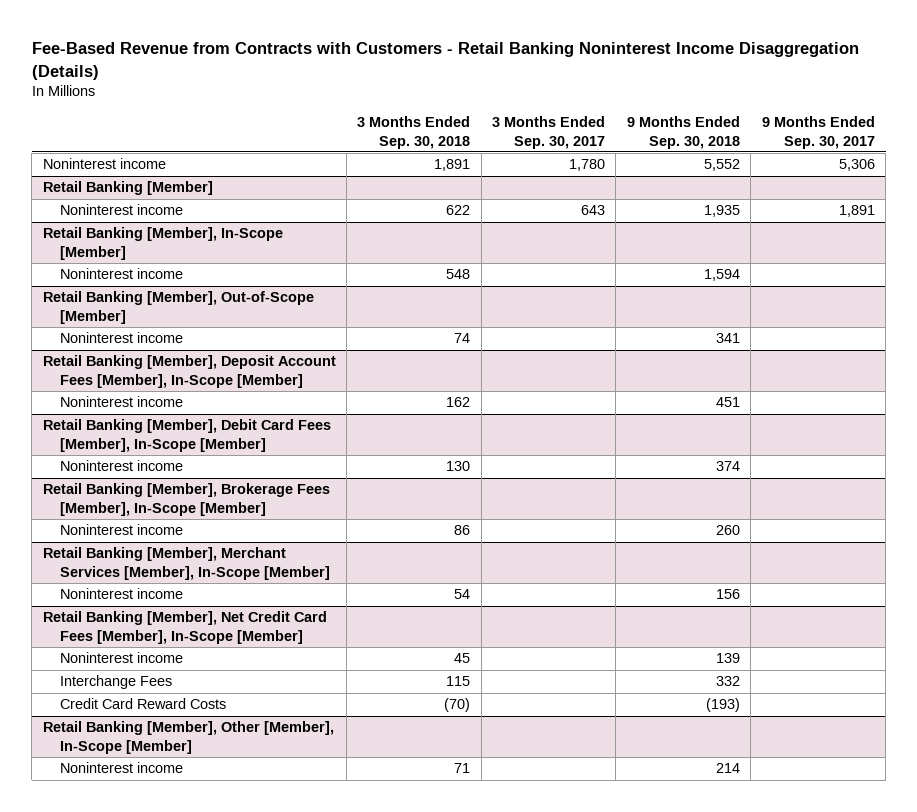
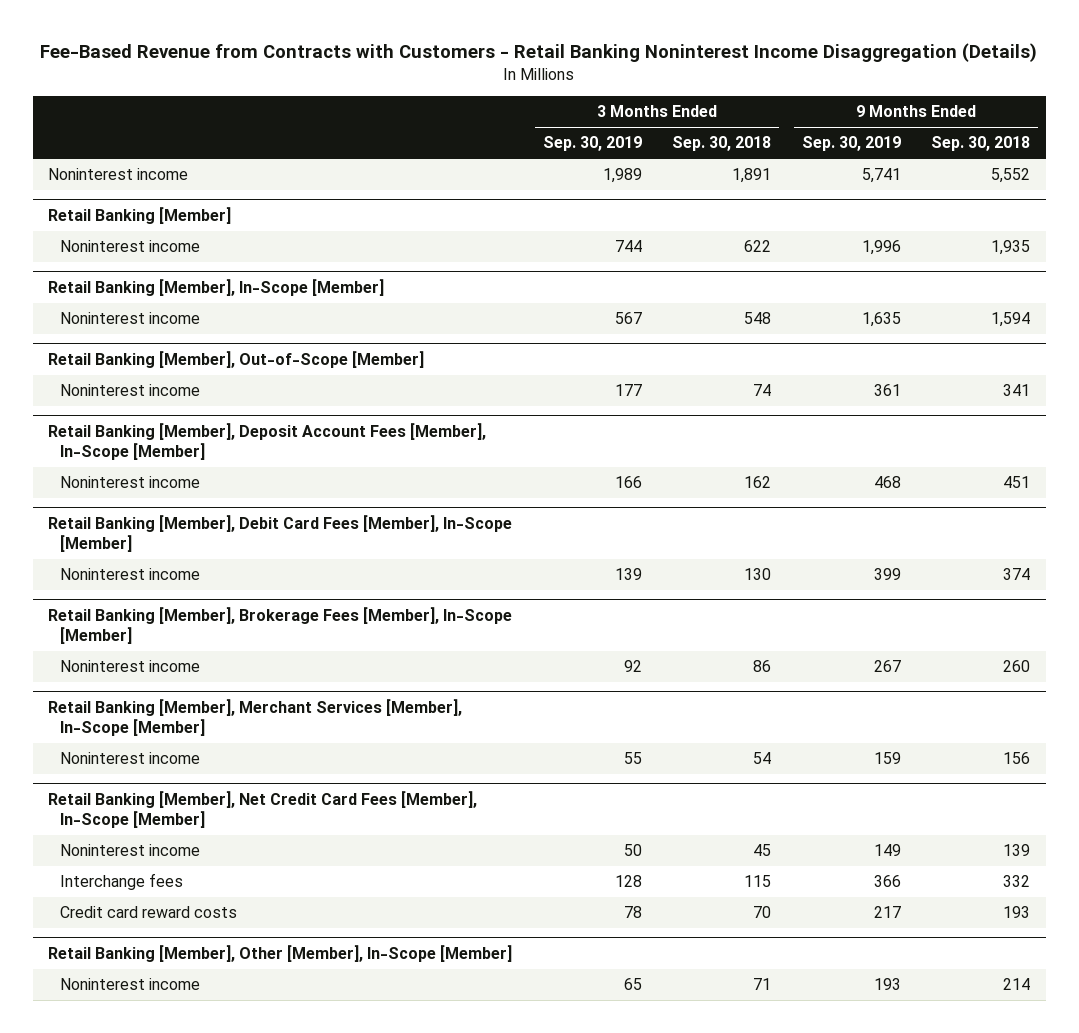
[492,115,606,149] 3 Months Ended Sep. 30, 2017 -> none
[761,115,875,149] 9 Months Ended Sep. 30, 2017 -> none
none -> [542,136,642,152] Sep. 30, 2019
none -> [801,136,901,152] Sep. 30, 2019
[60,675,173,690] Interchange Fees -> [60,873,184,891] Interchange fees
[60,698,227,710] Credit Card Reward Costs -> [60,906,238,919] Credit card reward costs
[444,698,471,713] (70) -> [753,906,772,919] 70
[705,698,740,713] (193) -> [1003,906,1031,919] 193

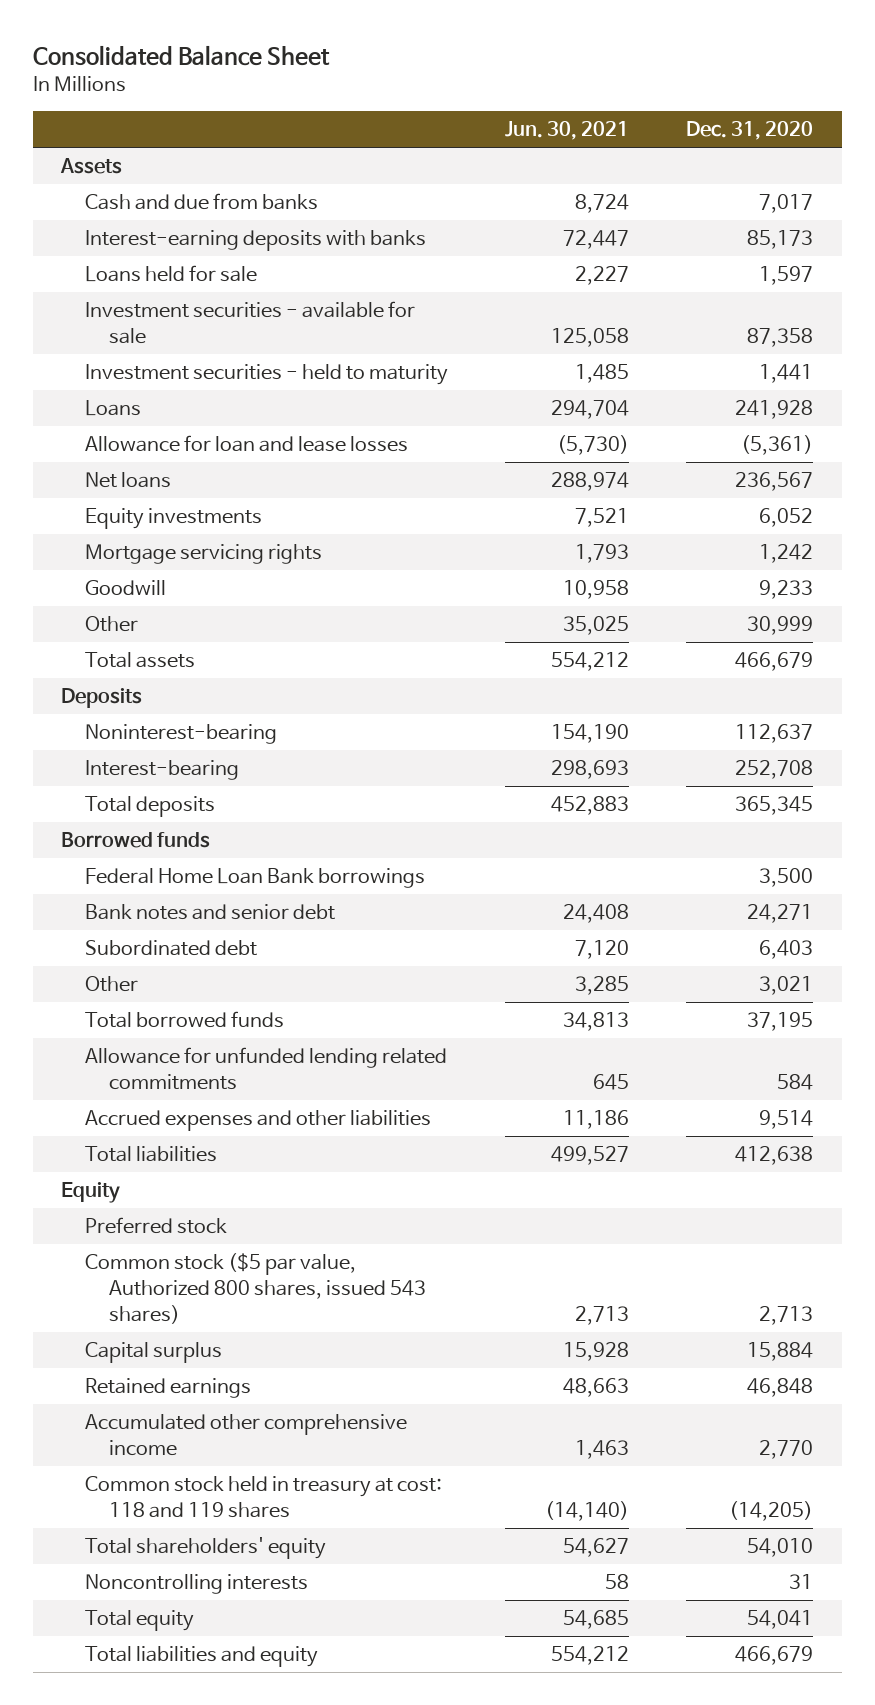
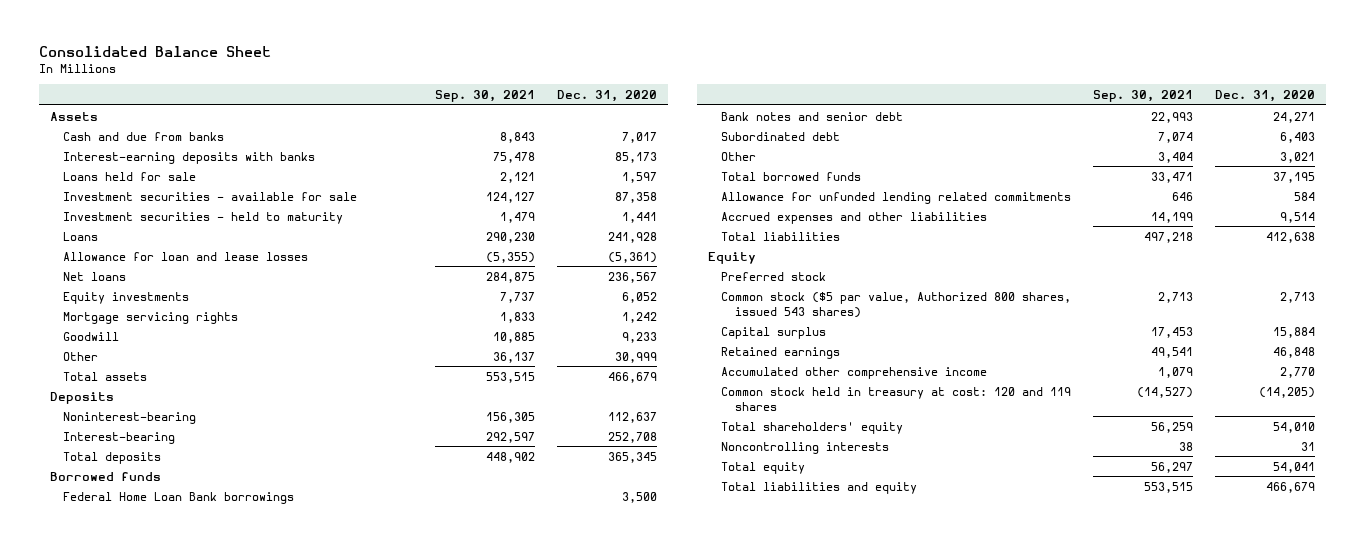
[505,121,630,141] Jun. 30, 2021 -> none
none -> [435,90,536,103] Sep. 30, 2021
[85,1476,443,1518] Common stock held in treasury at cost: 118 and 119 shares -> [721,386,1072,411] Common stock held in treasury at cost: 120 and 119 shares

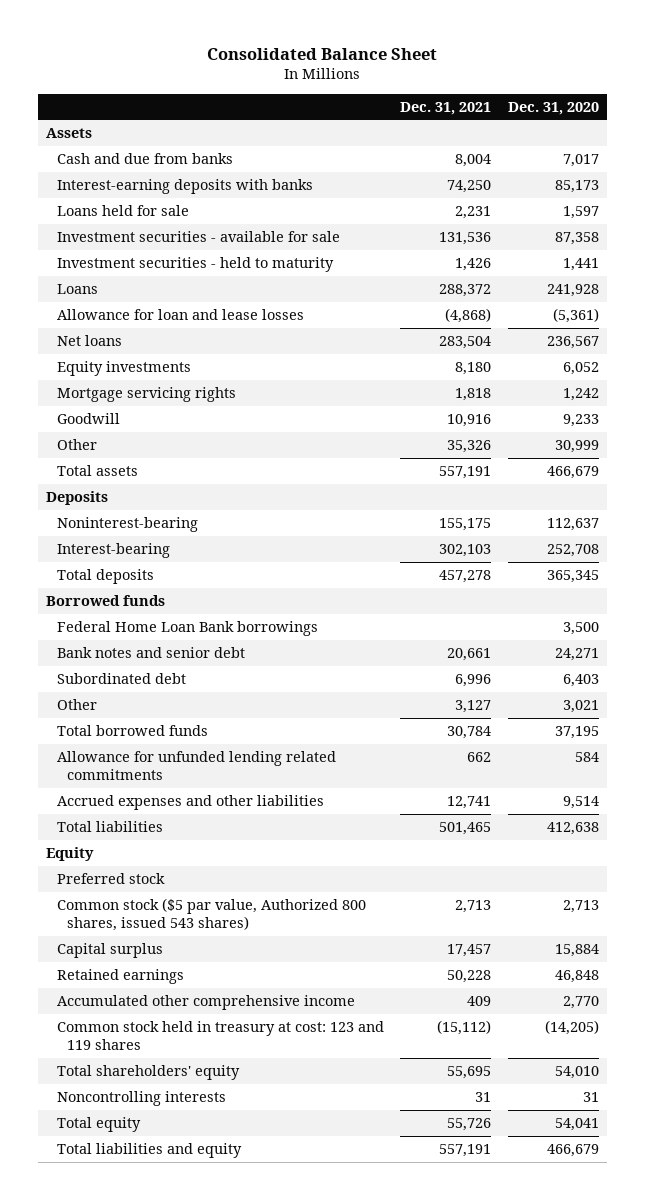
[435,90,536,103] Sep. 30, 2021 -> none
none -> [400,101,492,115] Dec. 31, 2021
[721,386,1072,411] Common stock held in treasury at cost: 120 and 119 shares -> [56,1020,384,1051] Common stock held in treasury at cost: 123 and 119 shares

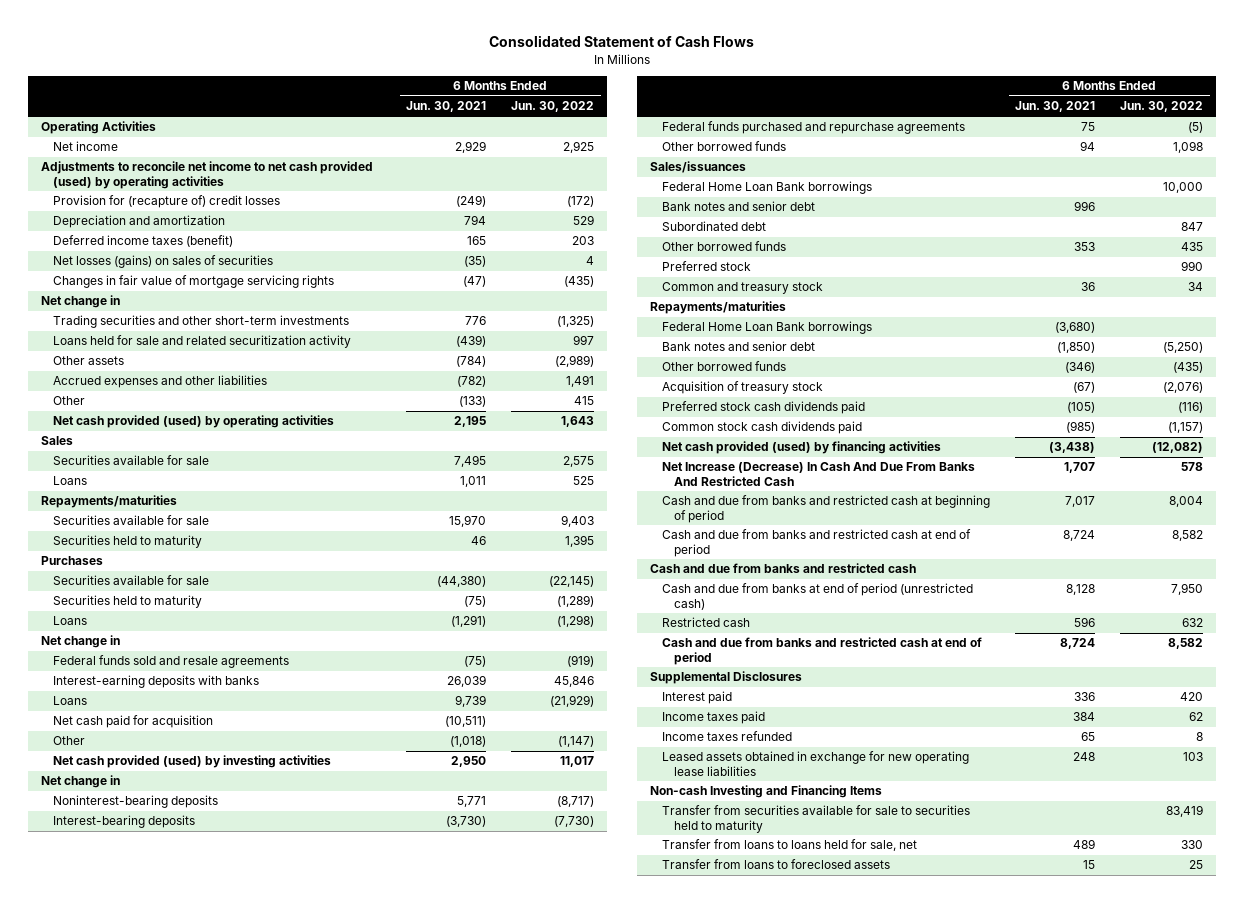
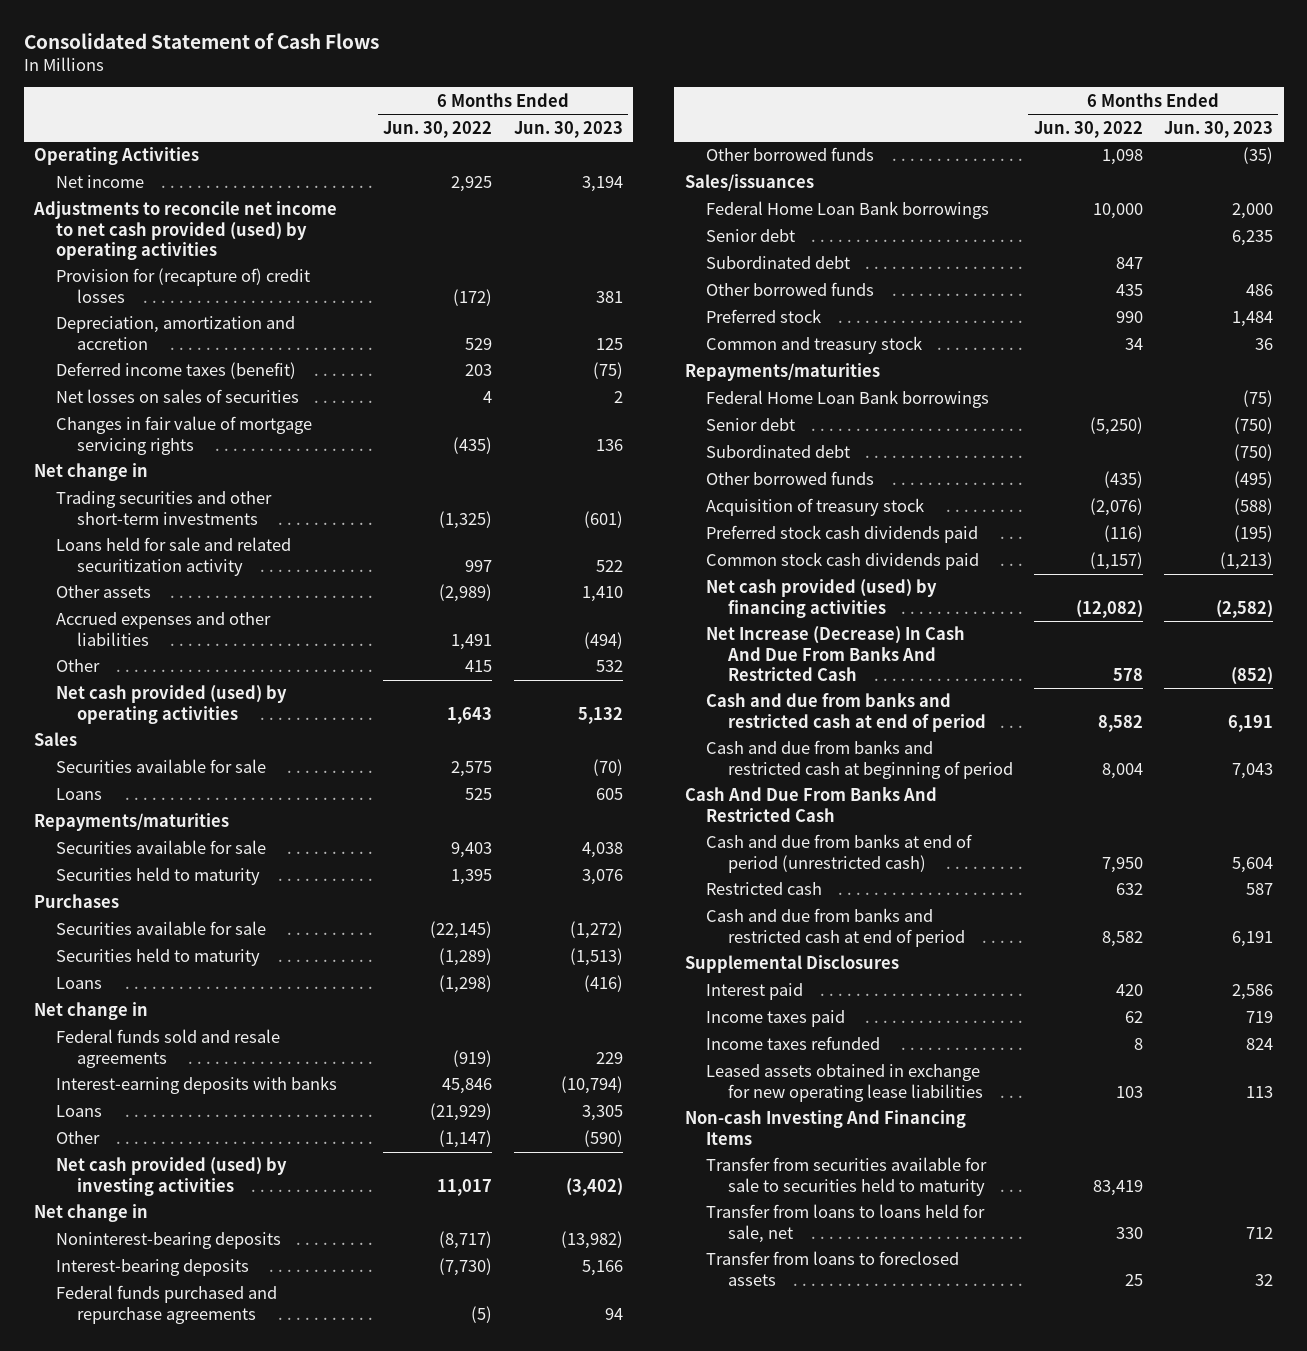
[406,101,487,113] Jun. 30, 2021 -> none
none -> [513,120,623,138] Jun. 30, 2023
[52,215,225,229] Depreciation and amortization -> [55,316,295,350] Depreciation, amortization and accretion
[52,255,273,269] Net losses (gains) on sales of securities -> [55,389,299,404] Net losses on sales of securities
[52,715,213,729] Net cash paid for acquisition -> none
[661,201,815,212] Bank notes and senior debt -> [706,229,796,243] Senior debt
[661,341,815,352] Bank notes and senior debt -> [706,418,796,432] Senior debt
none -> [706,445,851,459] Subordinated debt
[661,495,990,523] Cash and due from banks and restricted cash at beginning of period -> [706,740,1013,779] Cash and due from banks and restricted cash at beginning of period
[649,563,916,574] Cash and due from banks and restricted cash -> [684,787,937,822] Cash And Due From Banks And Restricted Cash
[649,785,882,799] Non-cash Investing and Financing Items -> [684,1110,966,1145] Non-cash Investing And Financing Items

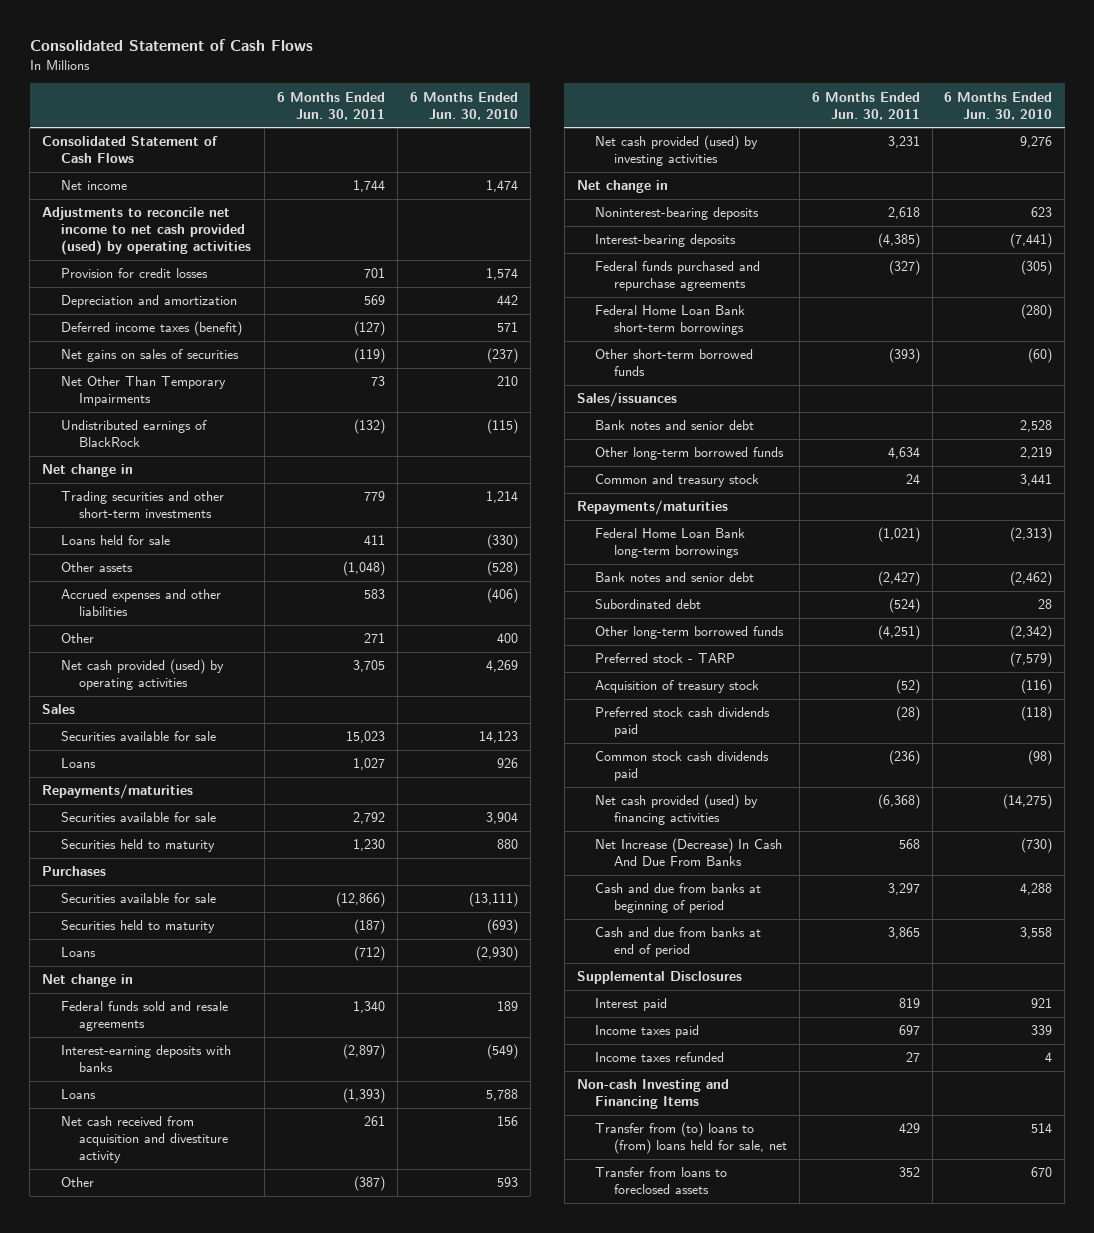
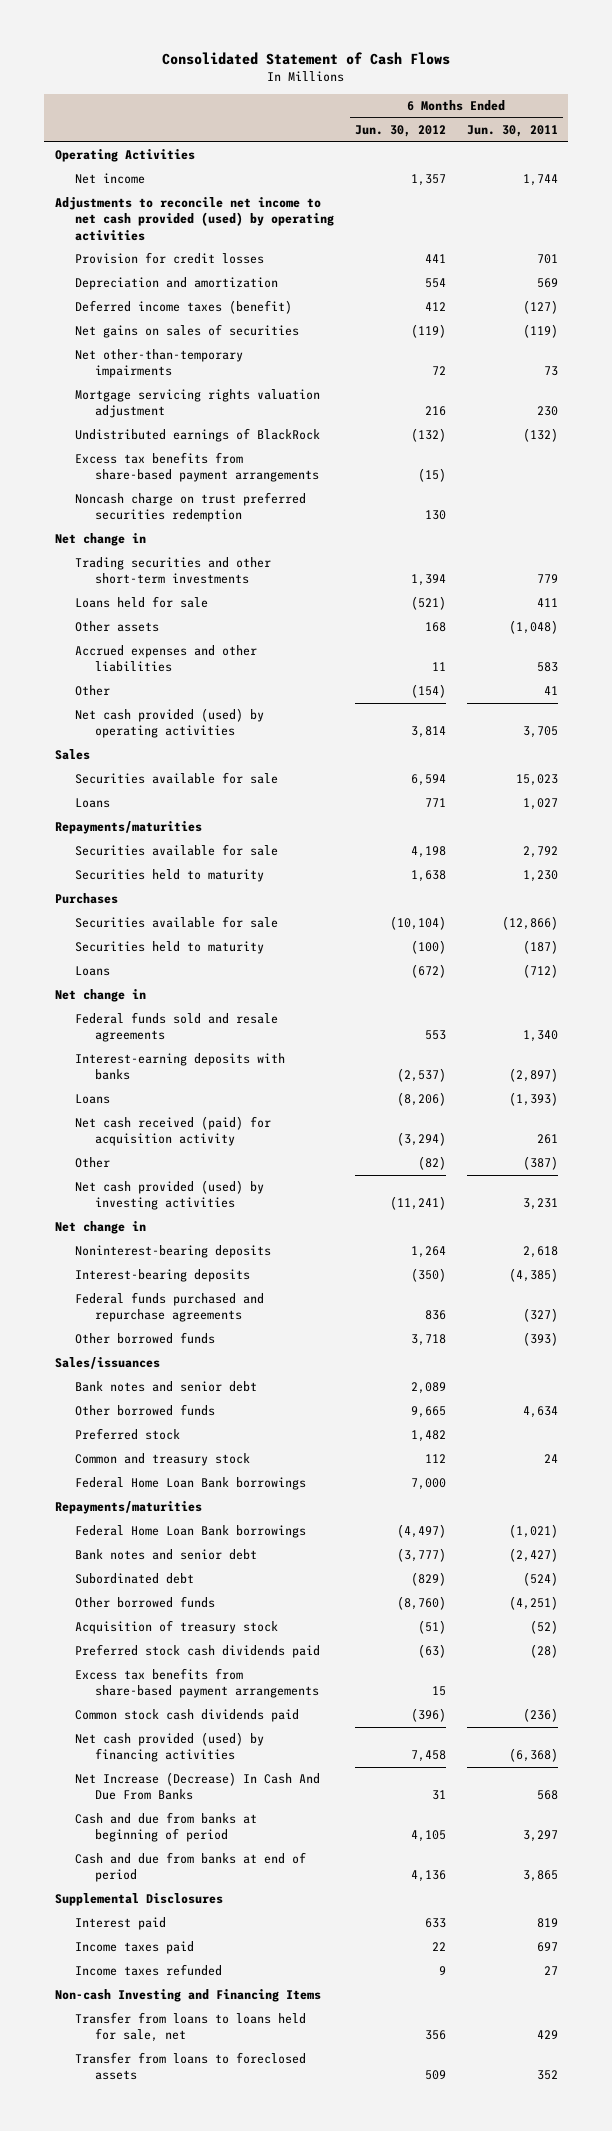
[409,91,518,120] 6 Months Ended Jun. 30, 2010 -> none
none -> [354,125,446,138] Jun. 30, 2012
[42,136,219,164] Consolidated Statement of Cash Flows -> none
none -> [54,149,195,163] Operating Activities
[60,376,226,407] Net Other Than Temporary Impairments -> [74,349,243,379] Net other-than-temporary impairments
none -> [74,389,320,419] Mortgage servicing rights valuation adjustment
none -> [74,452,320,483] Excess tax benefits from share-based payment arrangements
none -> [74,492,306,523] Noncash charge on trust preferred securities redemption
[363,633,385,644] 271 -> [543,686,558,696] 41
[60,1116,229,1164] Net cash received from acquisition and divestiture activity -> [74,1116,271,1147] Net cash received (paid) for acquisition activity
[595,305,746,336] Federal Home Loan Bank short-term borrowings -> none
[595,349,754,377] Other short-term borrowed funds -> [74,1332,215,1345] Other borrowed funds
[595,447,785,461] Other long-term borrowed funds -> [74,1404,215,1417] Other borrowed funds
none -> [74,1428,180,1441] Preferred stock
none -> [74,1477,306,1491] Federal Home Loan Bank borrowings
[595,528,746,559] Federal Home Loan Bank long-term borrowings -> [74,1525,306,1539] Federal Home Loan Bank borrowings
[595,653,736,664] Preferred stock - TARP -> none
[595,626,785,640] Other long-term borrowed funds -> [74,1596,215,1609] Other borrowed funds
none -> [74,1668,320,1699] Excess tax benefits from share-based payment arrangements
[595,1122,788,1155] Transfer from (to) loans to (from) loans held for sale, net -> [74,2012,306,2043] Transfer from loans to loans held for sale, net

